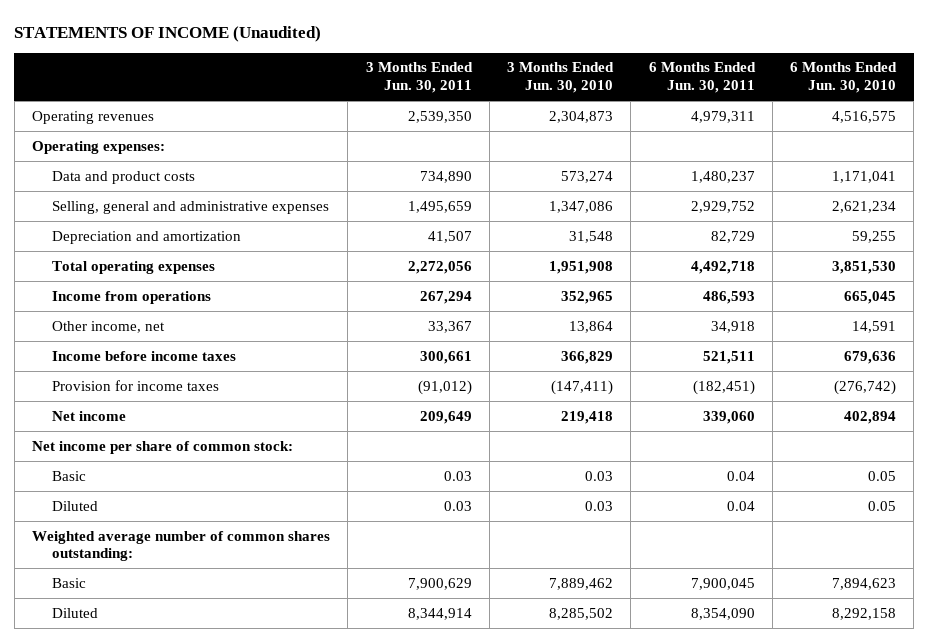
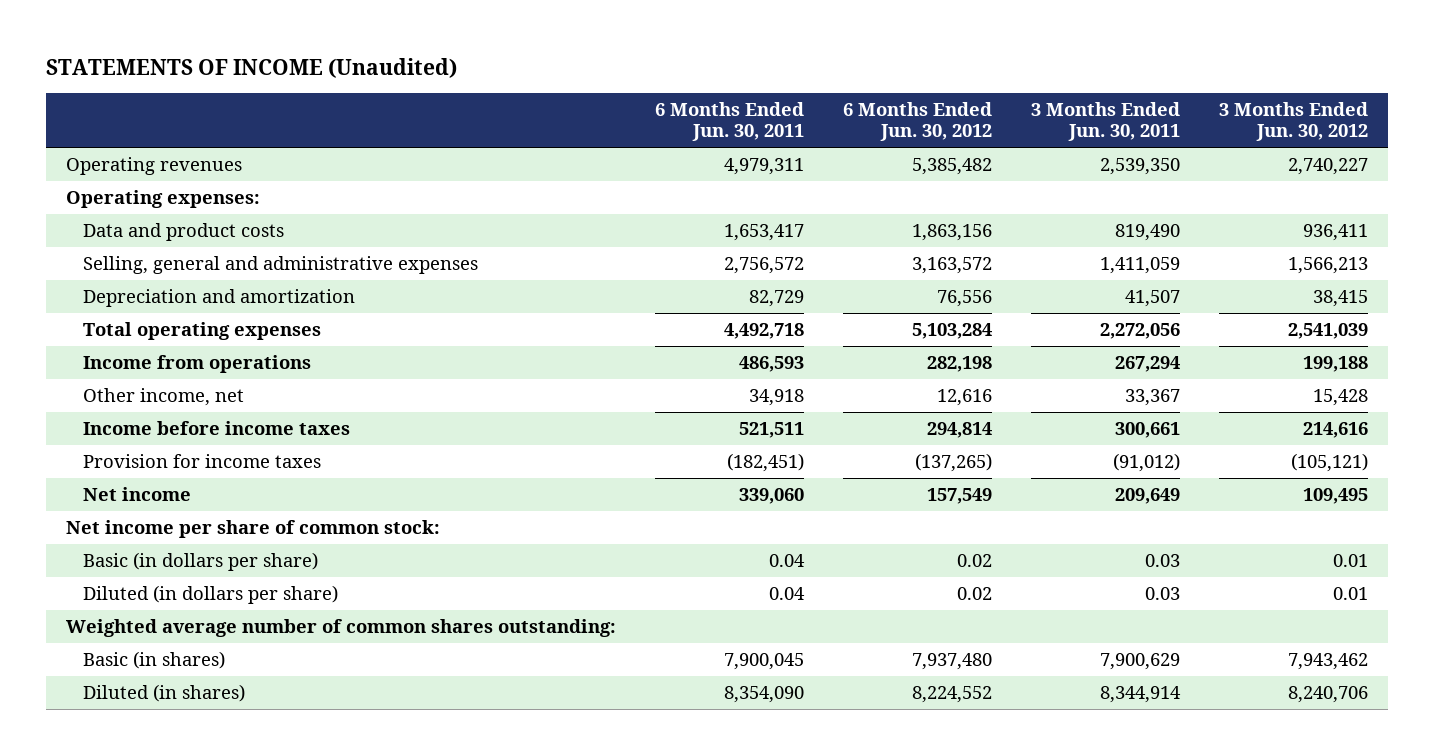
[507,62,615,94] 3 Months Ended Jun. 30, 2010 -> none
[790,62,898,94] 6 Months Ended Jun. 30, 2010 -> none
none -> [843,102,993,142] 6 Months Ended Jun. 30, 2012
none -> [1219,102,1369,142] 3 Months Ended Jun. 30, 2012
[419,170,472,183] 734,890 -> [1115,223,1181,241] 819,490
[690,170,755,183] 1,480,237 -> [724,223,805,241] 1,653,417
[407,200,472,213] 1,495,659 -> [1100,256,1181,274] 1,411,059
[690,200,755,213] 2,929,752 -> [724,256,805,274] 2,756,572
[51,470,86,481] Basic -> [82,551,318,571] Basic (in dollars per share)
[51,500,98,511] Diluted -> [82,584,338,604] Diluted (in dollars per share)
[51,577,86,588] Basic -> [82,650,225,669] Basic (in shares)
[51,607,98,618] Diluted -> [82,683,245,702] Diluted (in shares)

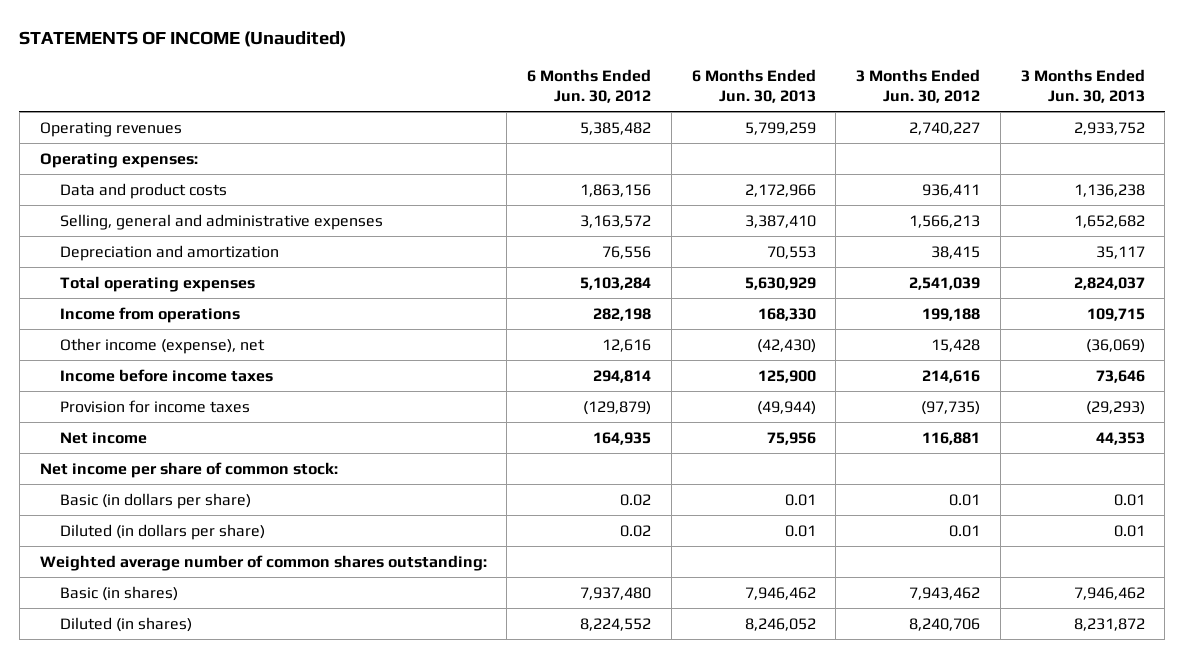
[655,102,805,142] 6 Months Ended Jun. 30, 2011 -> none
[1031,102,1181,142] 3 Months Ended Jun. 30, 2011 -> none
none -> [691,69,816,103] 6 Months Ended Jun. 30, 2013
none -> [1020,69,1145,103] 3 Months Ended Jun. 30, 2013
[82,387,244,406] Other income, net -> [60,337,266,354] Other income (expense), net
[915,452,993,472] (137,265) -> [583,400,652,415] (129,879)
[1291,452,1369,472] (105,121) -> [921,400,981,415] (97,735)
[927,487,993,504] 157,549 -> [593,431,652,445] 164,935
[1303,487,1369,504] 109,495 -> [922,431,981,445] 116,881

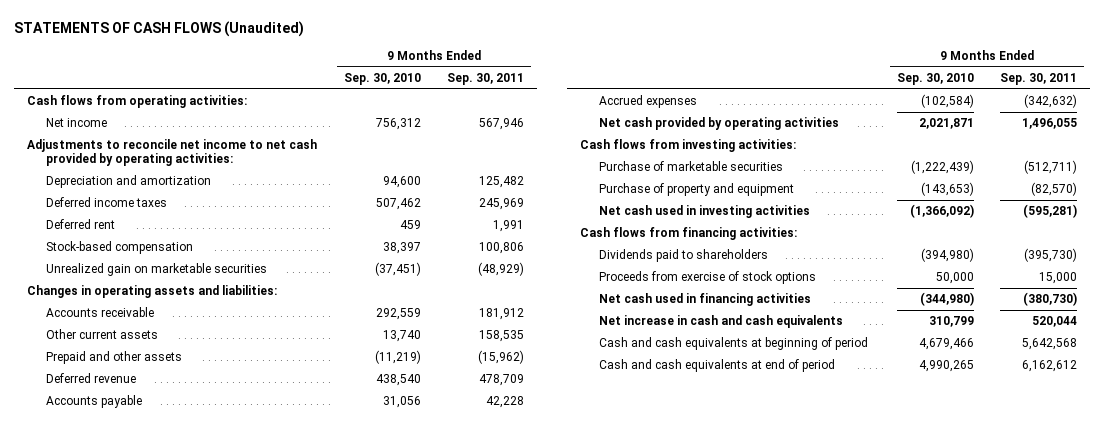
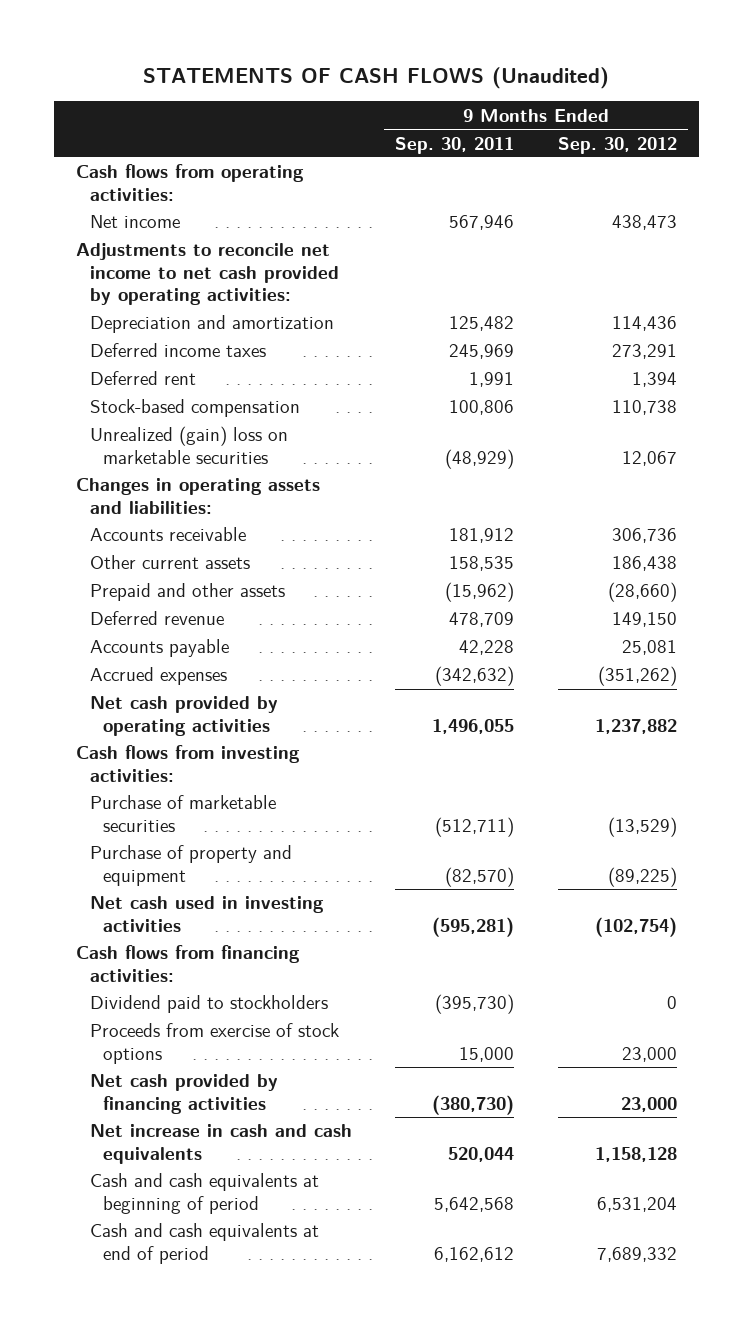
[343,73,421,86] Sep. 30, 2010 -> none
none -> [557,136,677,154] Sep. 30, 2012
[46,263,268,277] Unrealized gain on marketable securities -> [89,426,288,464] Unrealized (gain) loss on marketable securities
[599,249,769,263] Dividends paid to shareholders -> [89,995,328,1014] Dividend paid to stockholders
[599,293,812,307] Net cash used in financing activities -> [89,1074,278,1114] Net cash provided by financing activities

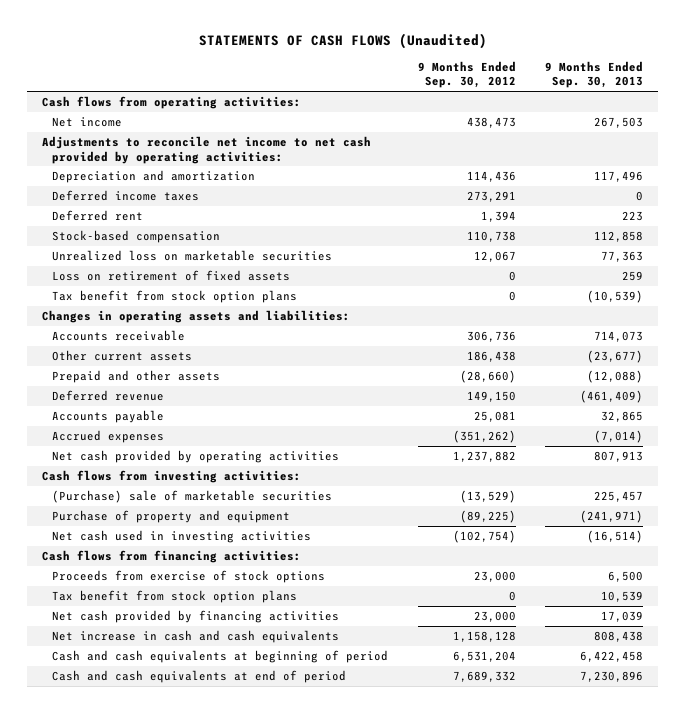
[395,136,515,154] Sep. 30, 2011 -> none
none -> [545,60,644,89] 9 Months Ended Sep. 30, 2013
[89,426,288,464] Unrealized (gain) loss on marketable securities -> [51,249,332,261] Unrealized loss on marketable securities
none -> [51,269,290,281] Loss on retirement of fixed assets
none -> [51,289,297,303] Tax benefit from stock option plans
[89,795,276,832] Purchase of marketable securities -> [51,489,332,503] (Purchase) sale of marketable securities
[89,995,328,1014] Dividend paid to stockholders -> none
none -> [51,589,297,603] Tax benefit from stock option plans

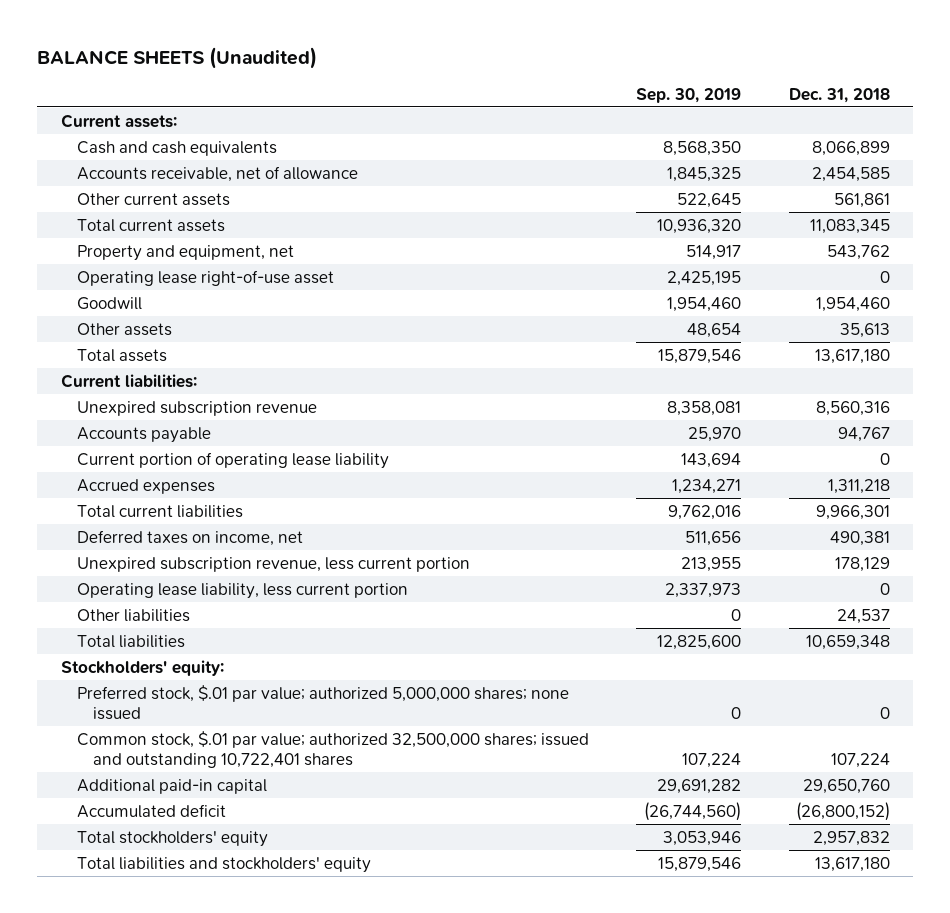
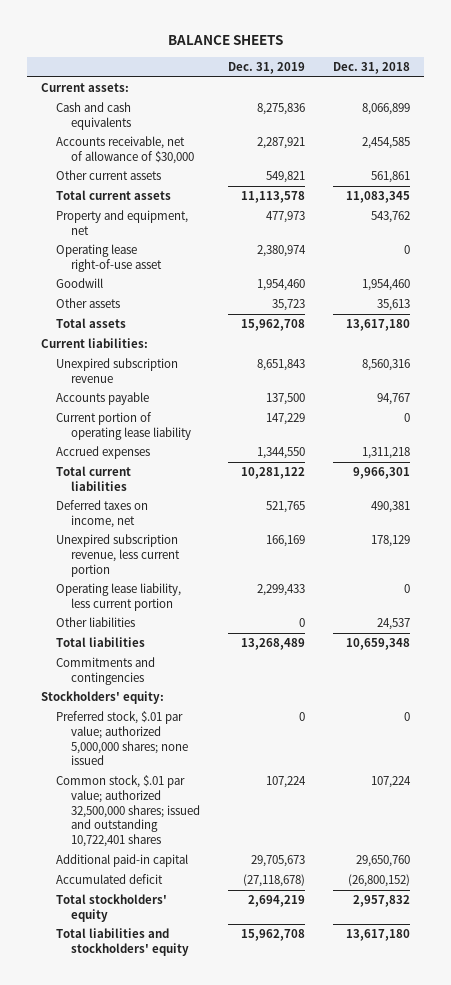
[37,46,318,69] BALANCE SHEETS (Unaudited) -> [167,35,283,46] BALANCE SHEETS
[636,87,742,103] Sep. 30, 2019 -> none
none -> [227,62,305,75] Dec. 31, 2019
[76,165,358,182] Accounts receivable, net of allowance -> [55,136,194,164] Accounts receivable, net of allowance of $30,000
none -> [55,657,155,685] Commitments and contingencies

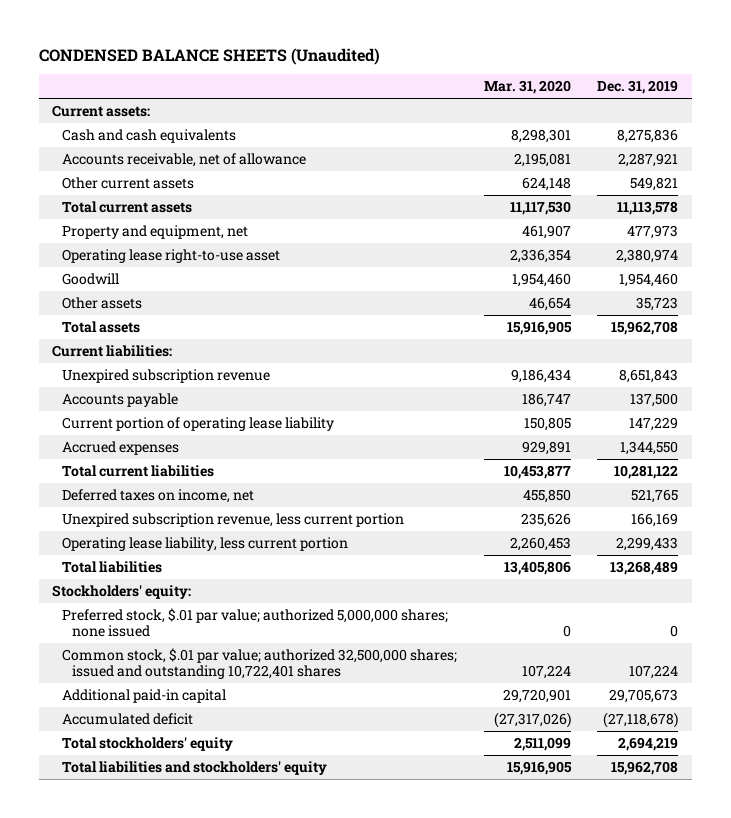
[167,35,283,46] BALANCE SHEETS -> [39,47,381,65] CONDENSED BALANCE SHEETS (Unaudited)
[332,62,410,75] Dec. 31, 2018 -> none
none -> [483,80,571,95] Mar. 31, 2020
[55,136,194,164] Accounts receivable, net of allowance of $30,000 -> [62,152,307,167] Accounts receivable, net of allowance
[55,244,162,272] Operating lease right-of-use asset -> [62,248,281,263] Operating lease right-to-use asset
[55,617,135,628] Other liabilities -> none
[55,657,155,685] Commitments and contingencies -> none

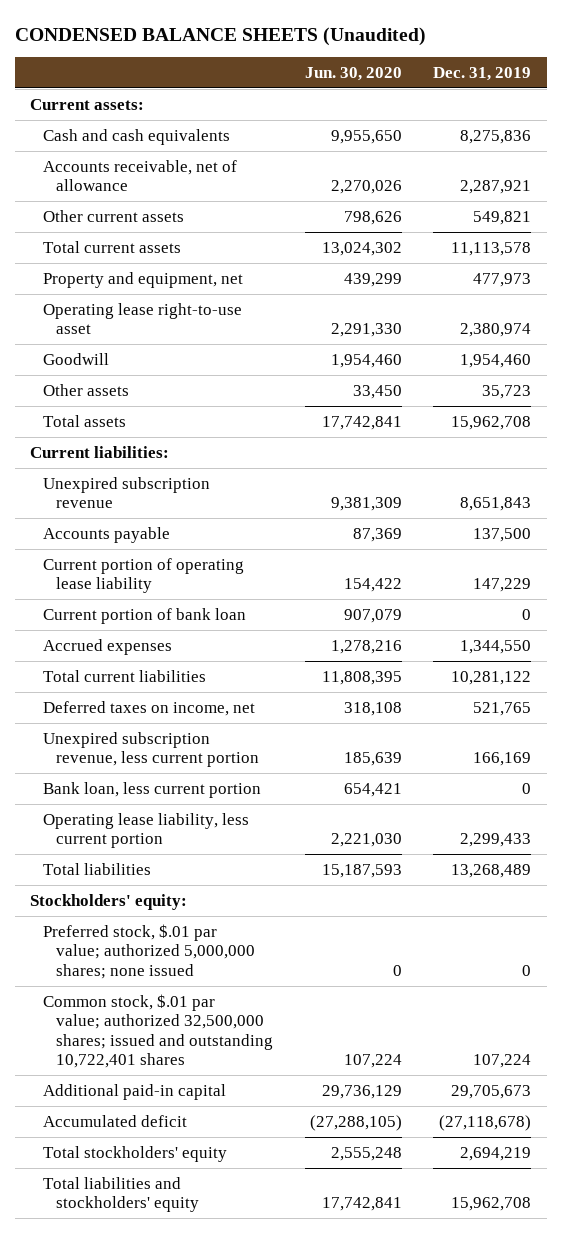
[483,80,571,95] Mar. 31, 2020 -> none
none -> [304,67,402,82] Jun. 30, 2020
none -> [43,607,247,624] Current portion of bank loan
none -> [43,781,262,798] Bank loan, less current portion

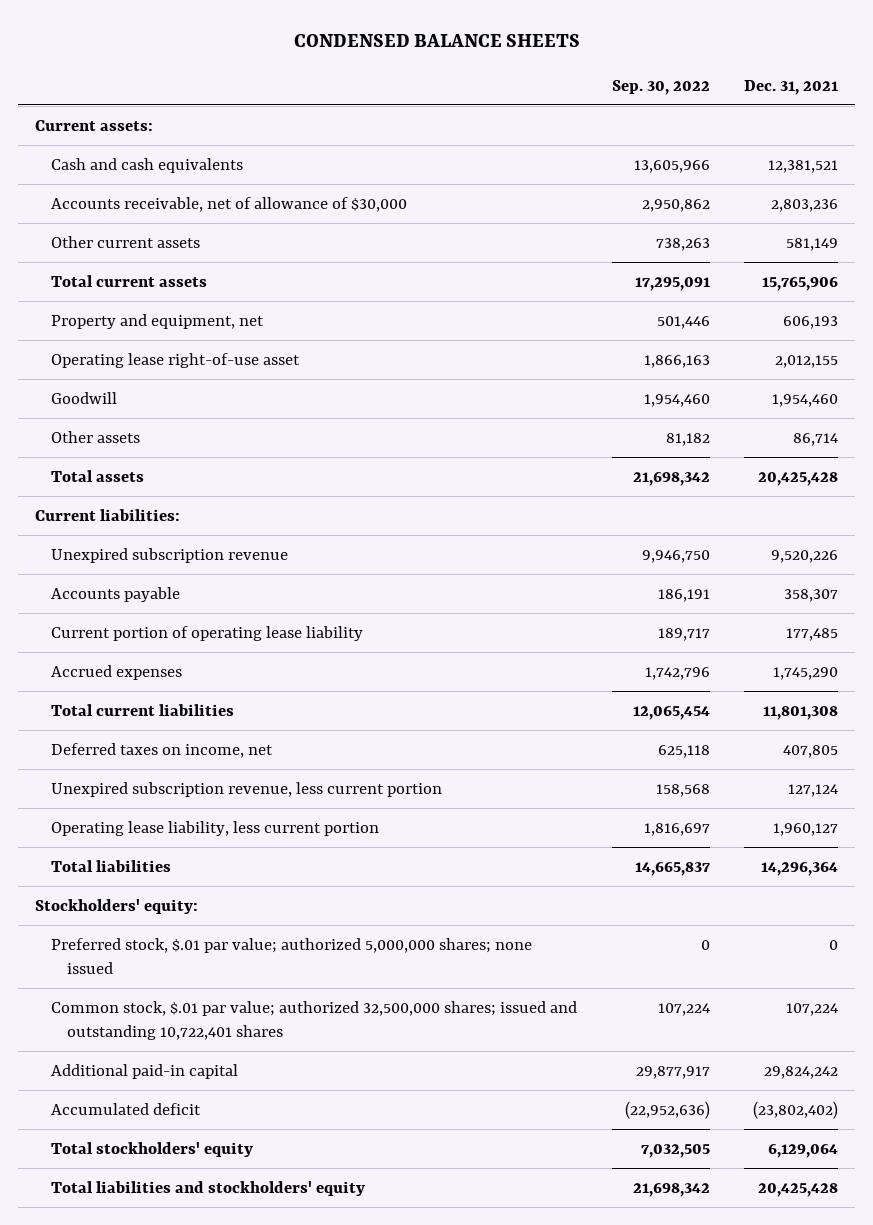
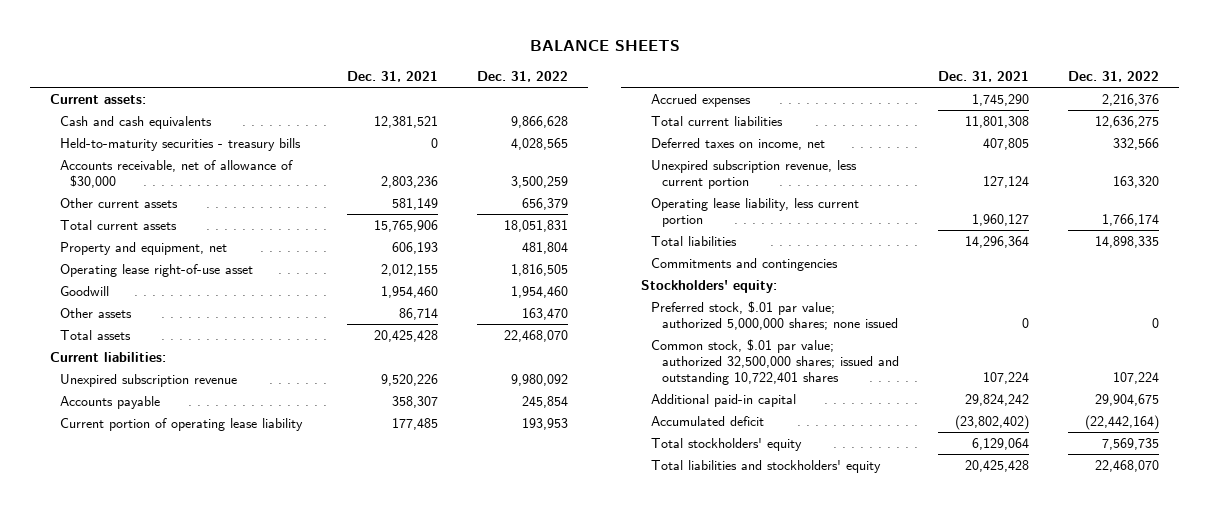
[293,34,580,48] CONDENSED BALANCE SHEETS -> [529,40,680,52] BALANCE SHEETS
[611,79,710,95] Sep. 30, 2022 -> none
none -> [476,70,568,82] Dec. 31, 2022
none -> [60,137,302,151] Held-to-maturity securities - treasury bills
none -> [651,257,839,271] Commitments and contingencies

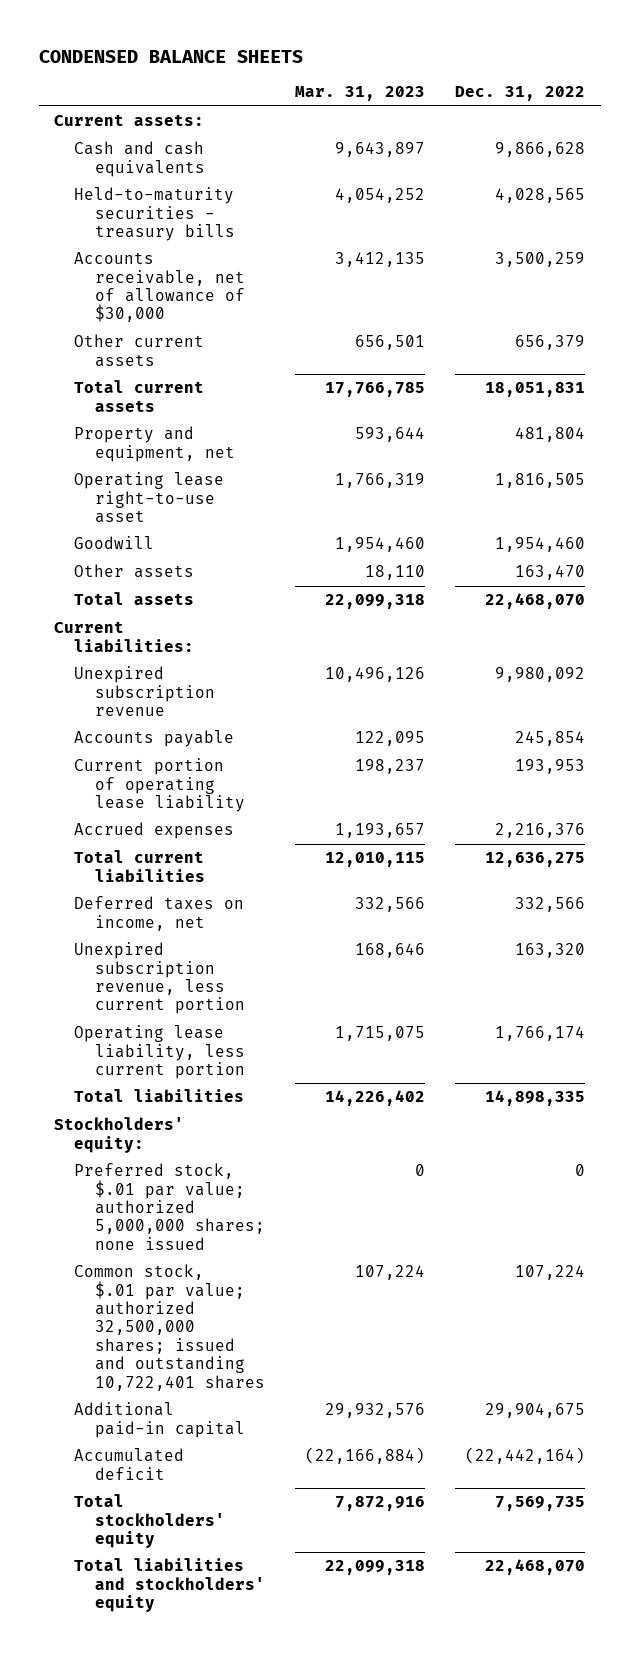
[529,40,680,52] BALANCE SHEETS -> [38,49,303,63] CONDENSED BALANCE SHEETS
[346,70,438,82] Dec. 31, 2021 -> none
none -> [294,86,425,102] Mar. 31, 2023
[60,263,254,277] Operating lease right-of-use asset -> [74,472,225,523] Operating lease right-to-use asset
[651,257,839,271] Commitments and contingencies -> none

